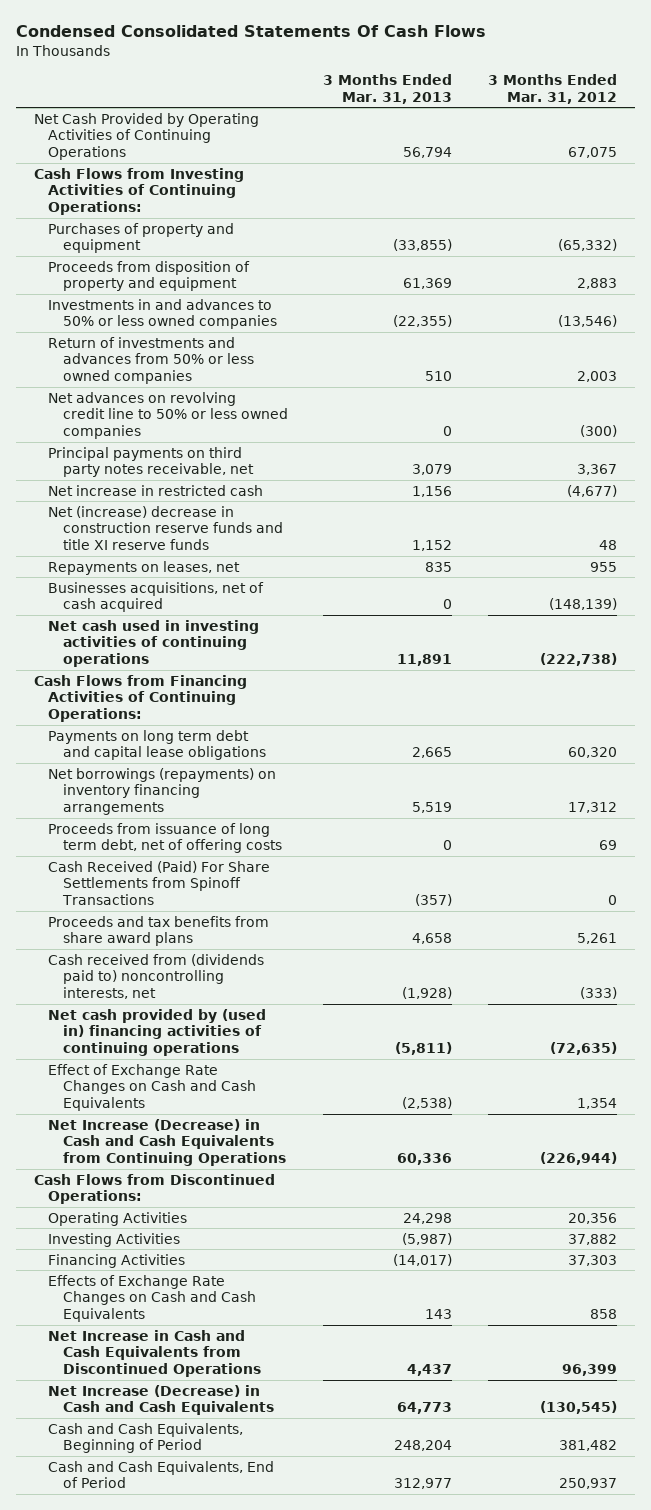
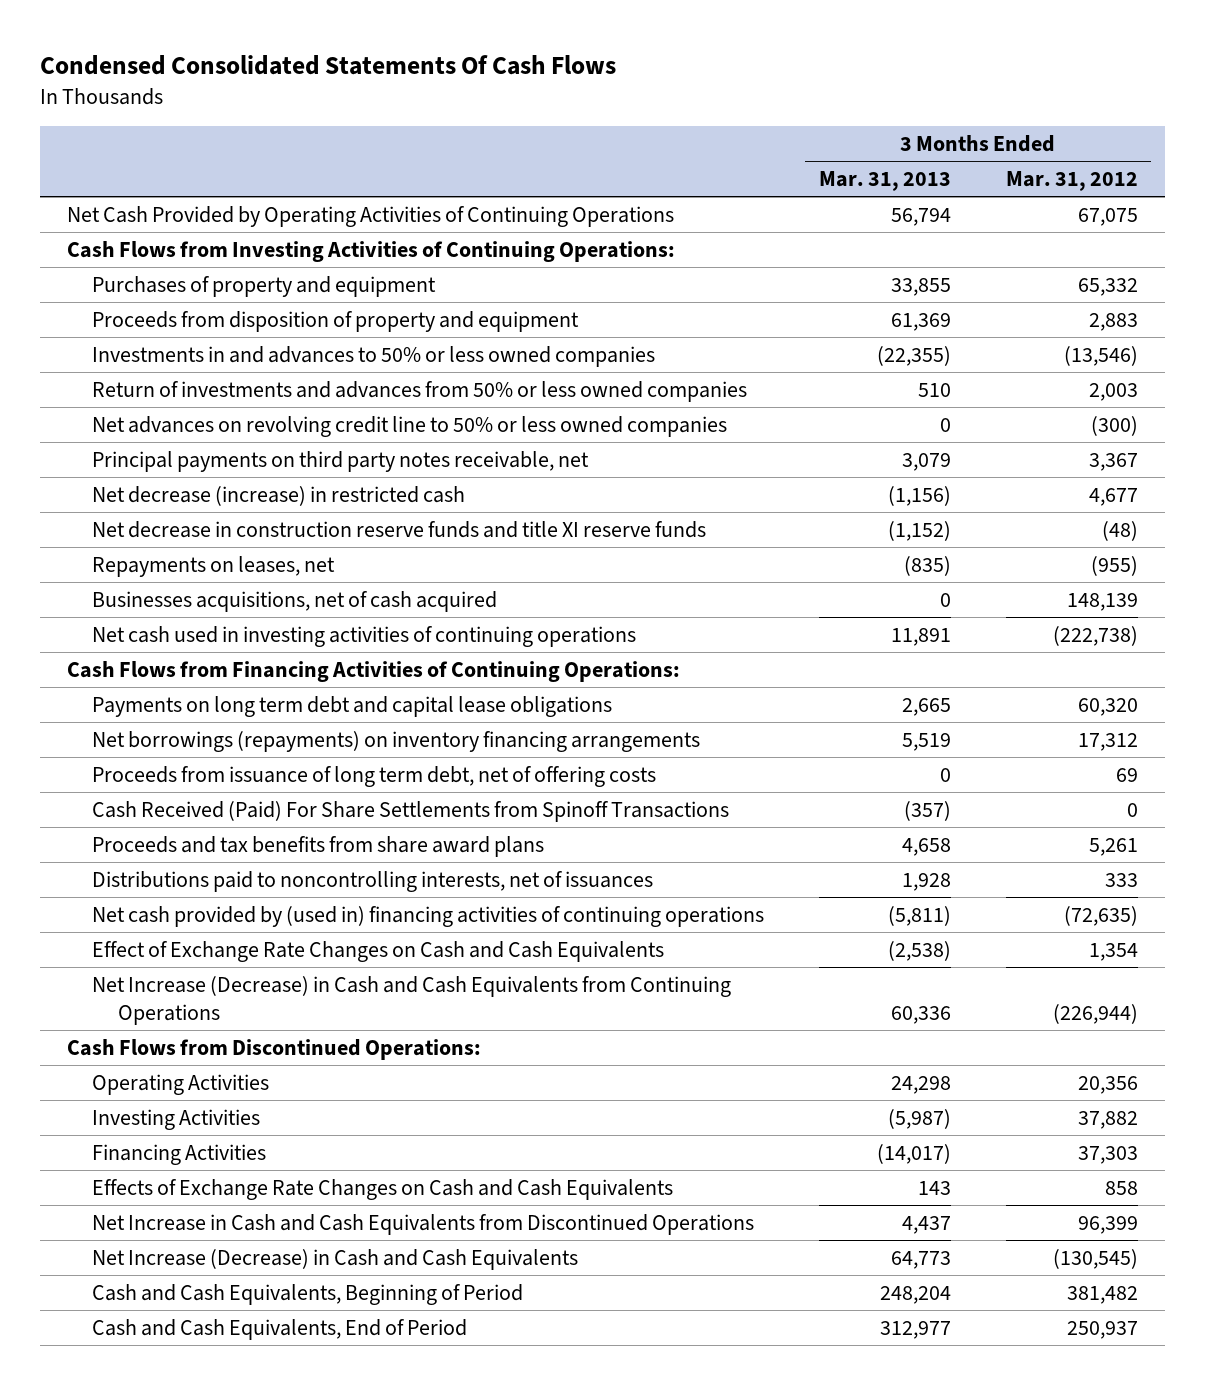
[393,239,453,252] (33,855) -> [891,277,952,296] 33,855
[558,239,618,252] (65,332) -> [1077,277,1138,296] 65,332
[48,484,264,496] Net increase in restricted cash -> [92,485,466,506] Net decrease (increase) in restricted cash
[412,485,453,497] 1,156 -> [888,485,952,506] (1,156)
[567,484,618,497] (4,677) -> [1088,487,1138,506] 4,677
[48,505,283,551] Net (increase) decrease in construction reserve funds and title XI reserve funds -> [92,520,707,538] Net decrease in construction reserve funds and title XI reserve funds
[412,540,453,552] 1,152 -> [888,520,952,541] (1,152)
[599,540,618,551] 48 -> [1101,520,1138,541] (48)
[425,561,453,572] 835 -> [904,555,952,576] (835)
[590,561,618,572] 955 -> [1090,555,1138,576] (955)
[549,598,618,611] (148,139) -> [1066,592,1138,611] 148,139
[48,953,265,1000] Cash received from (dividends paid to) noncontrolling interests, net -> [92,870,654,892] Distributions paid to noncontrolling interests, net of issuances
[402,987,453,1000] (1,928) -> [902,872,952,891] 1,928
[580,987,618,1000] (333) -> [1104,872,1138,887] 333

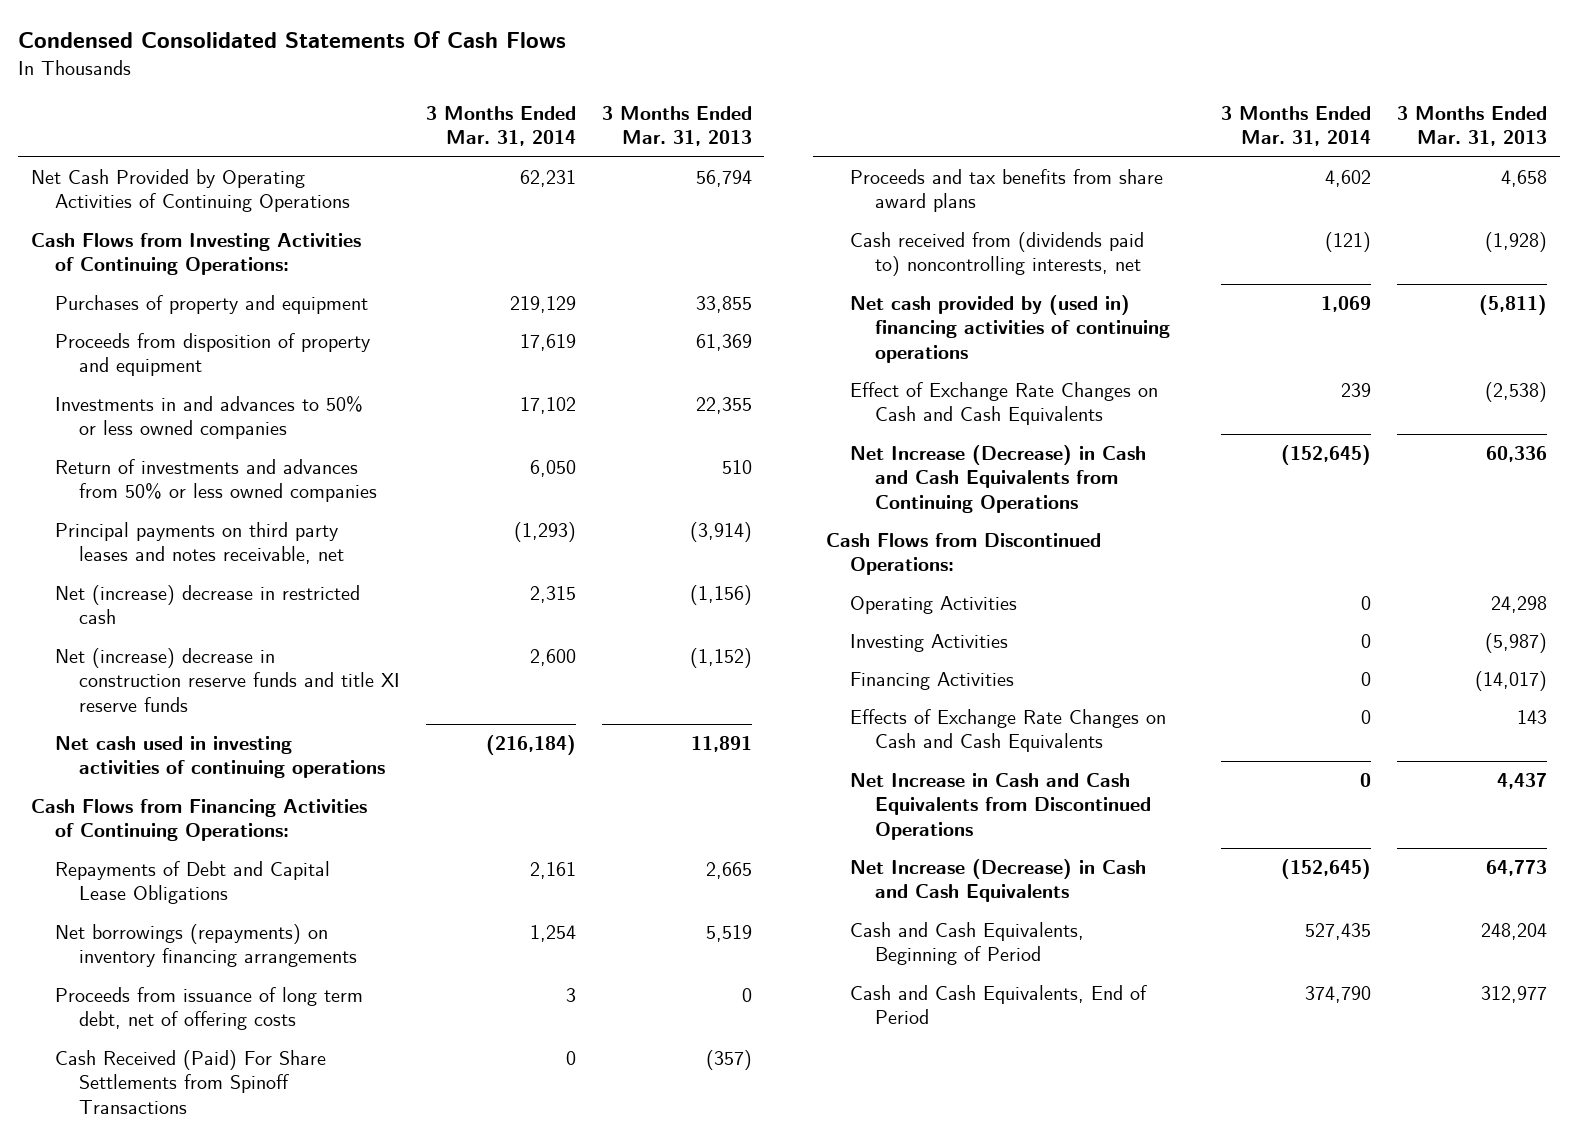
[1005,170,1138,191] Mar. 31, 2012 -> none
none -> [425,106,576,147] 3 Months Ended Mar. 31, 2014
[877,345,952,366] (22,355) -> [695,397,752,415] 22,355
[92,415,728,437] Net advances on revolving credit line to 50% or less owned companies -> none
[92,555,336,577] Repayments on leases, net -> none
[92,590,498,612] Businesses acquisitions, net of cash acquired -> none
[92,450,590,472] Principal payments on third party notes receivable, net -> [54,522,345,565] Principal payments on third party leases and notes receivable, net
[902,452,952,471] 3,079 -> [689,522,752,543] (3,914)
[92,485,466,506] Net decrease (increase) in restricted cash -> [54,585,360,625] Net (increase) decrease in restricted cash
[92,520,707,538] Net decrease in construction reserve funds and title XI reserve funds -> [54,648,401,712] Net (increase) decrease in construction reserve funds and title XI reserve funds
[92,695,613,717] Payments on long term debt and capital lease obligations -> [54,861,330,905] Repayments of Debt and Capital Lease Obligations
[92,870,654,892] Distributions paid to noncontrolling interests, net of issuances -> none
none -> [850,232,1145,277] Cash received from (dividends paid to) noncontrolling interests, net

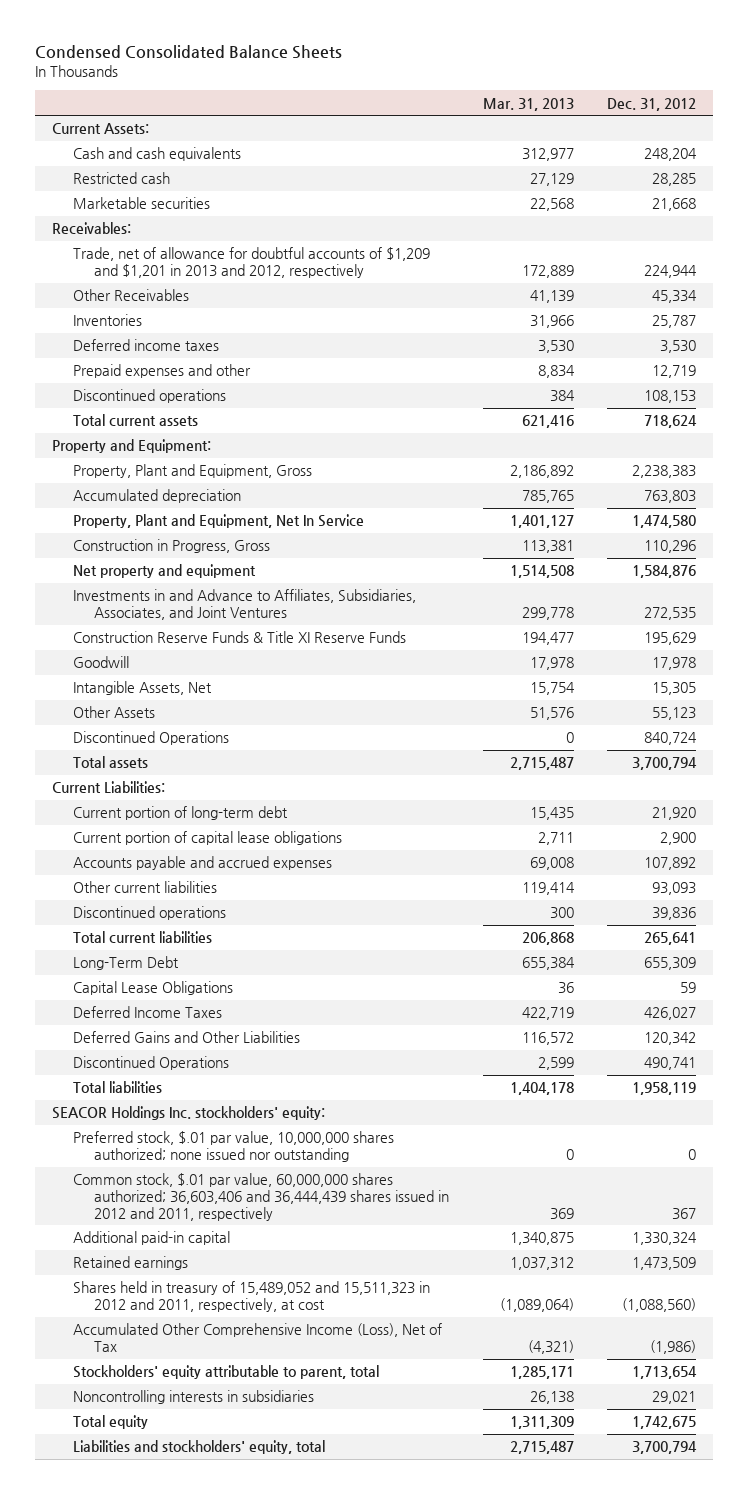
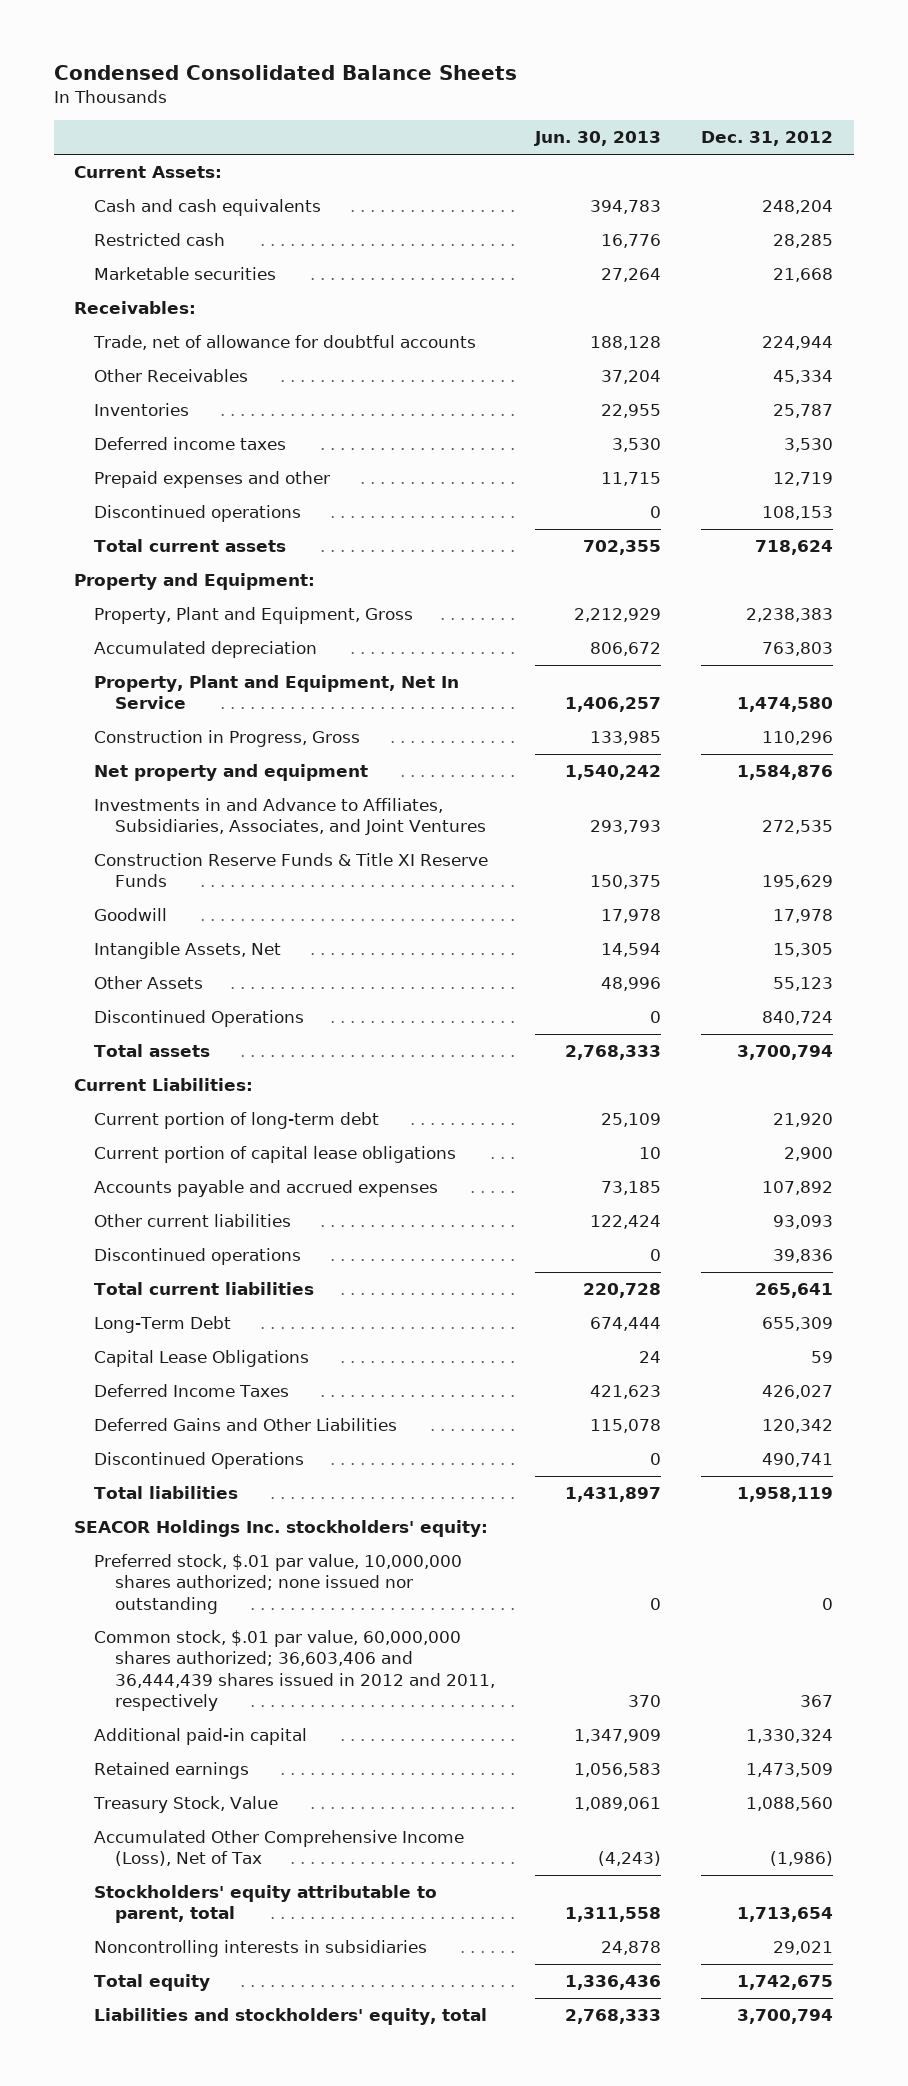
[482,97,574,111] Mar. 31, 2013 -> none
none -> [534,131,662,147] Jun. 30, 2013
[73,247,431,279] Trade, net of allowance for doubtful accounts of $1,209 and $1,201 in 2013 and 2012, respectively -> [93,335,477,351] Trade, net of allowance for doubtful accounts
[73,1281,431,1313] Shares held in treasury of 15,489,052 and 15,511,323 in 2012 and 2011, respectively, at cost -> none
none -> [93,1796,279,1814] Treasury Stock, Value

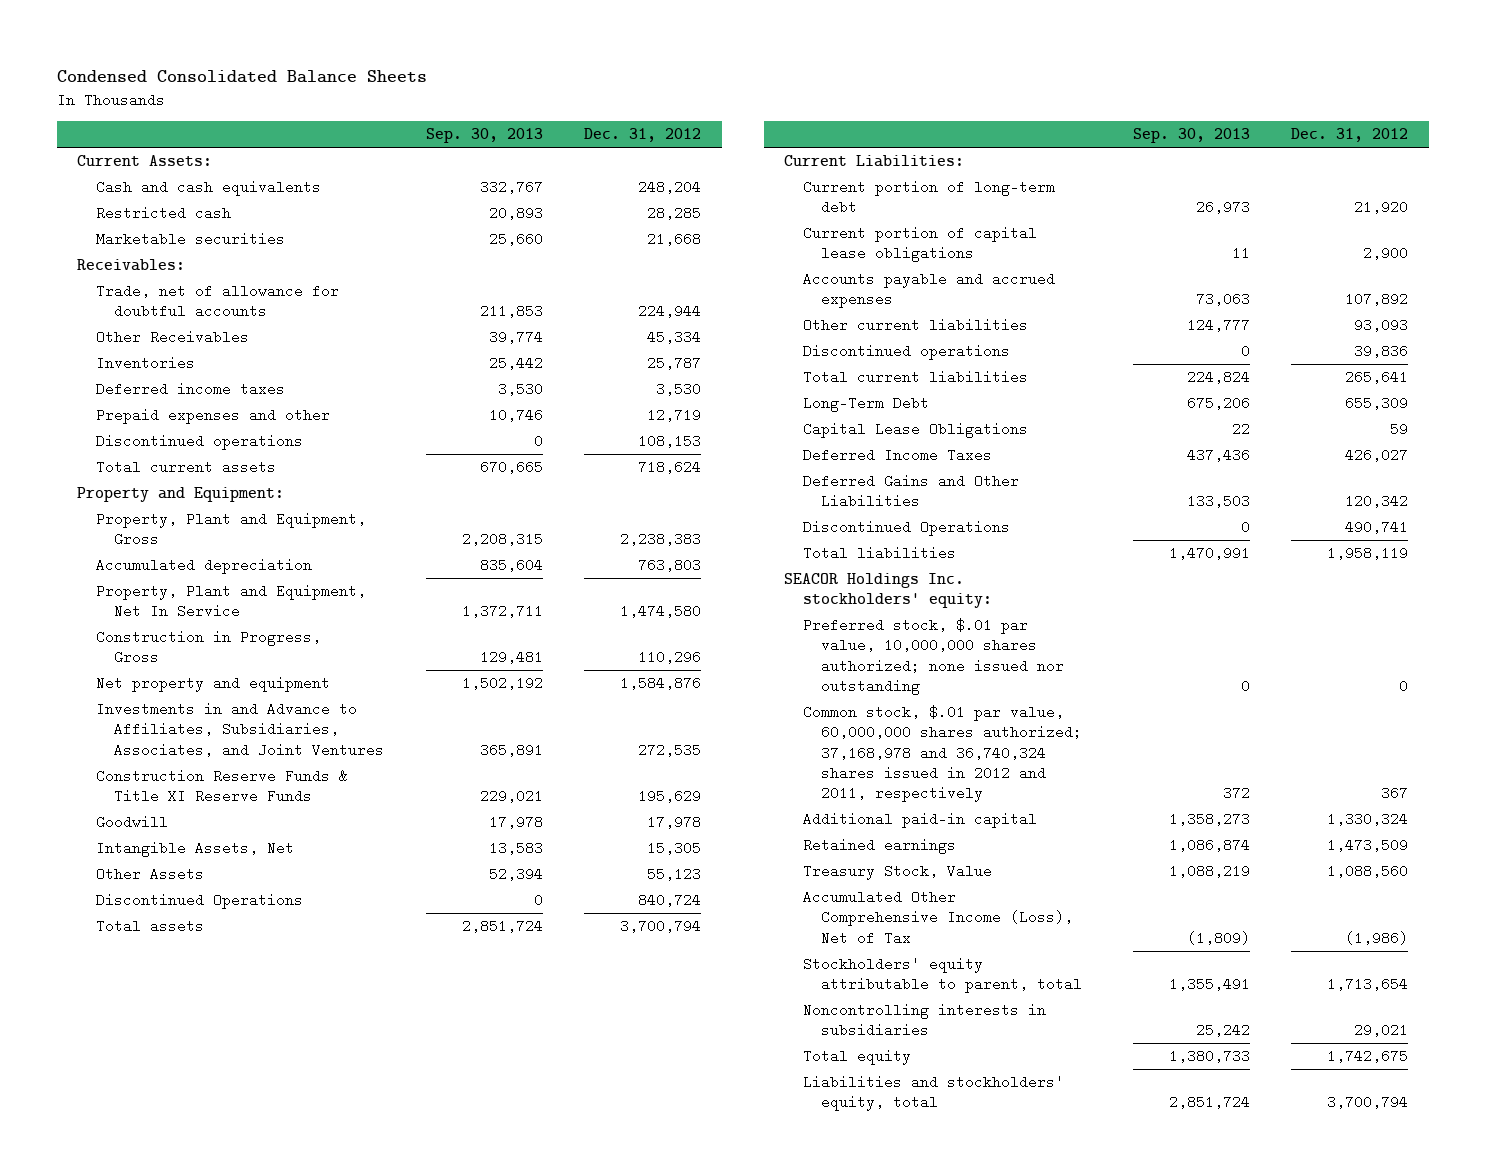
[534,131,662,147] Jun. 30, 2013 -> none
none -> [425,128,543,144] Sep. 30, 2013
[94,1630,495,1711] Common stock, $.01 par value, 60,000,000 shares authorized; 36,603,406 and 36,444,439 shares issued in 2012 and 2011, respectively -> [802,705,1083,803] Common stock, $.01 par value, 60,000,000 shares authorized; 37,168,978 and 36,740,324 shares issued in 2012 and 2011, respectively

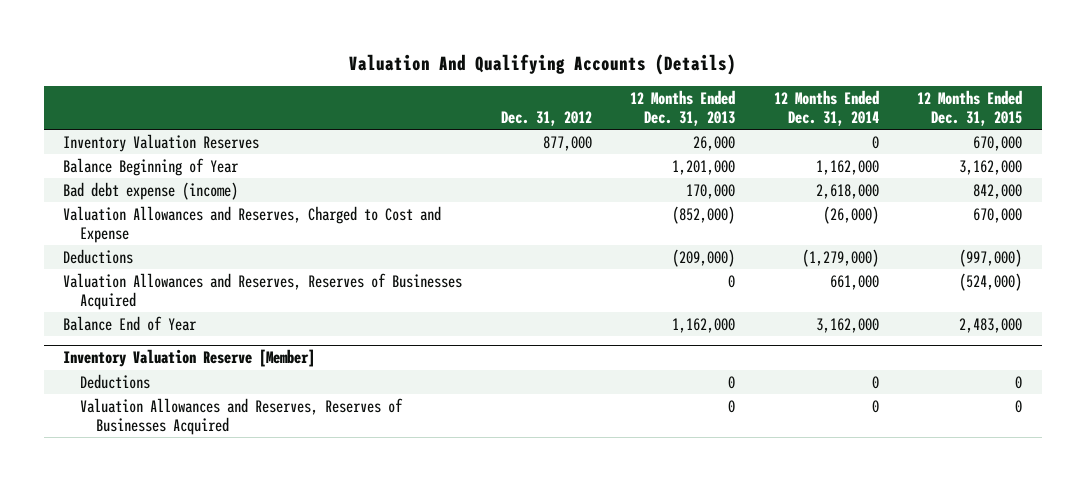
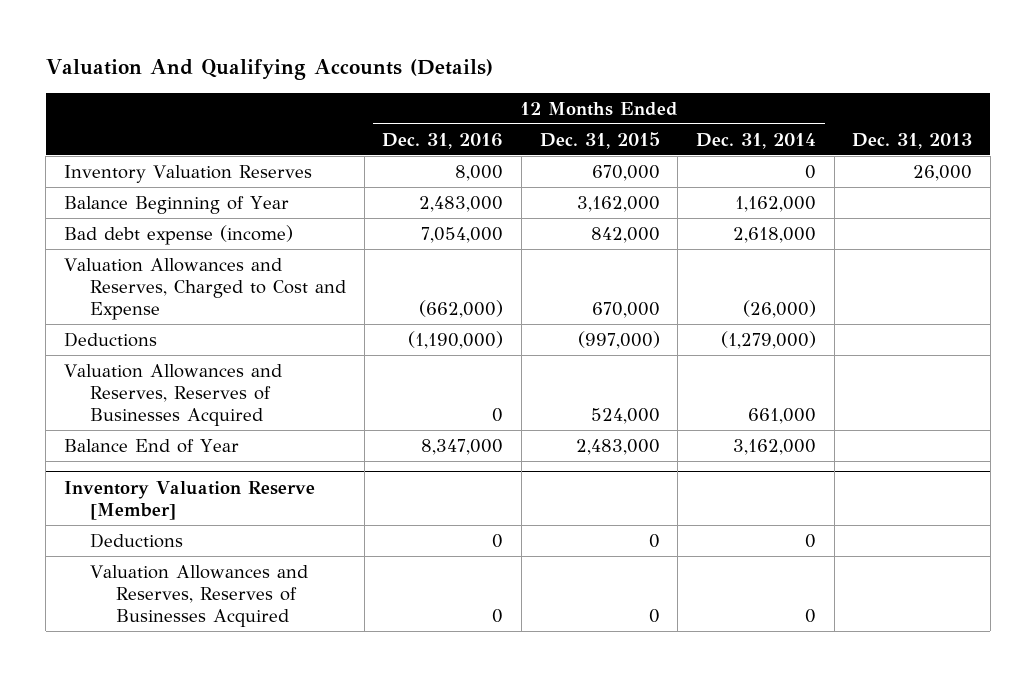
[500,111,592,127] Dec. 31, 2012 -> none
[630,89,736,127] 12 Months Ended Dec. 31, 2013 -> none
none -> [382,132,504,149] Dec. 31, 2016
none -> [852,132,973,149] Dec. 31, 2013
[959,272,1023,291] (524,000) -> [590,407,660,424] 524,000

